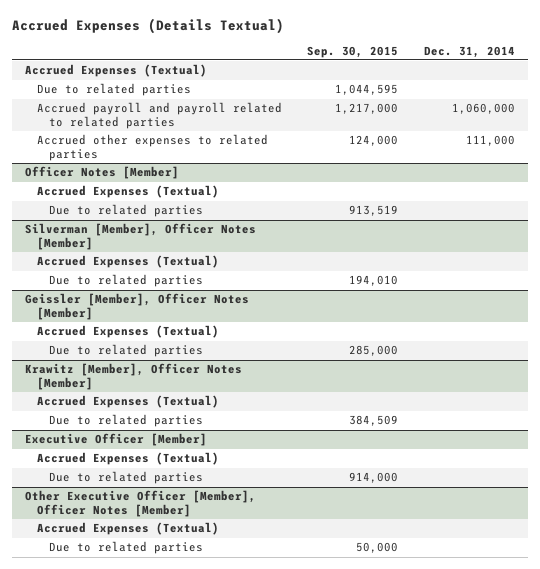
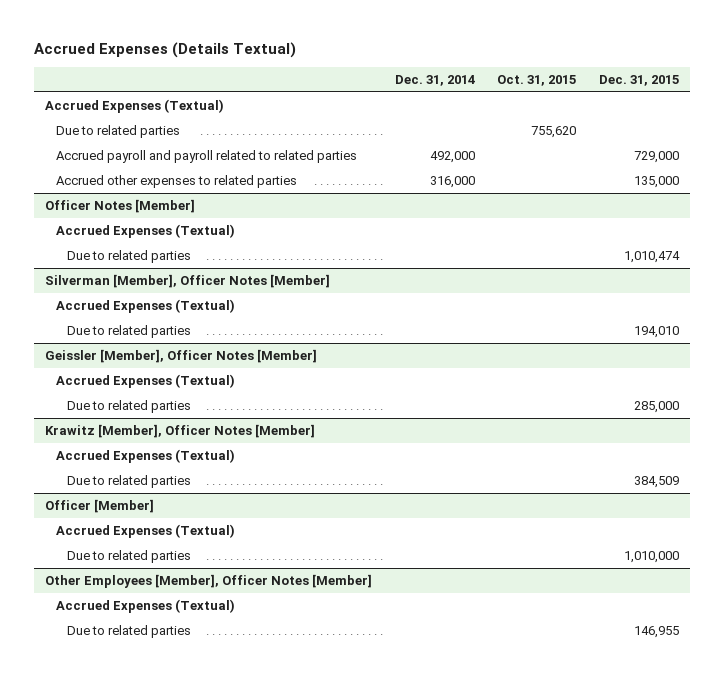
[307,45,399,58] Sep. 30, 2015 -> none
none -> [497,75,577,87] Oct. 31, 2015
none -> [599,75,680,87] Dec. 31, 2015
[452,103,516,115] 1,060,000 -> [429,151,475,164] 492,000
[466,135,516,147] 111,000 -> [429,176,475,189] 316,000
[24,433,207,447] Executive Officer [Member] -> [44,499,154,514] Officer [Member]
[24,490,256,517] Other Executive Officer [Member], Officer Notes [Member] -> [44,574,372,589] Other Employees [Member], Officer Notes [Member]

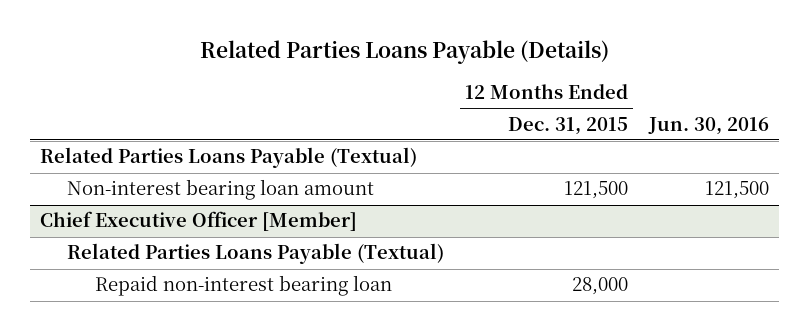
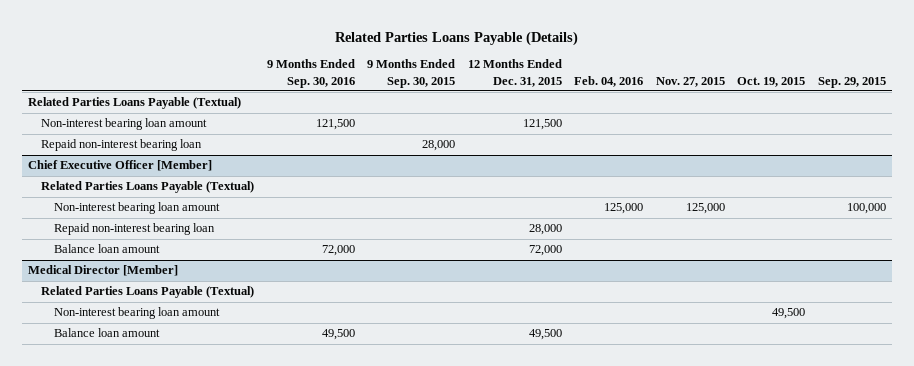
[647,116,769,135] Jun. 30, 2016 -> none
none -> [266,59,355,88] 9 Months Ended Sep. 30, 2016
none -> [367,59,456,88] 9 Months Ended Sep. 30, 2015
none -> [574,75,644,87] Feb. 04, 2016
none -> [655,76,725,87] Nov. 27, 2015
none -> [737,76,806,87] Oct. 19, 2015
none -> [817,76,886,88] Sep. 29, 2015
none -> [41,139,203,152] Repaid non-interest bearing loan
none -> [54,202,221,215] Non-interest bearing loan amount
none -> [54,244,161,254] Balance loan amount
none -> [28,265,179,277] Medical Director [Member]
none -> [41,286,255,299] Related Parties Loans Payable (Textual)
none -> [54,307,221,320] Non-interest bearing loan amount
none -> [54,328,161,338] Balance loan amount

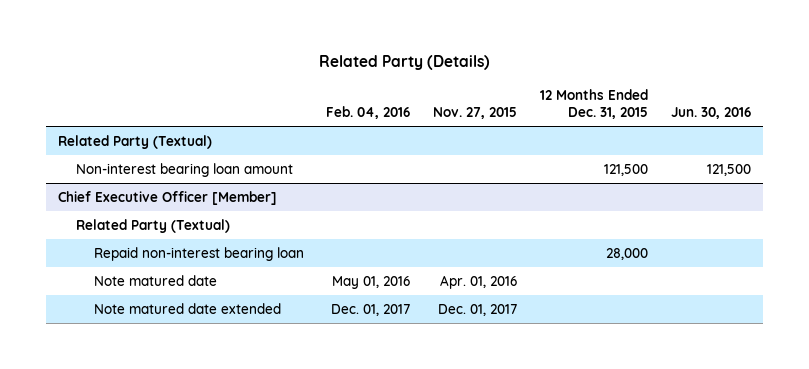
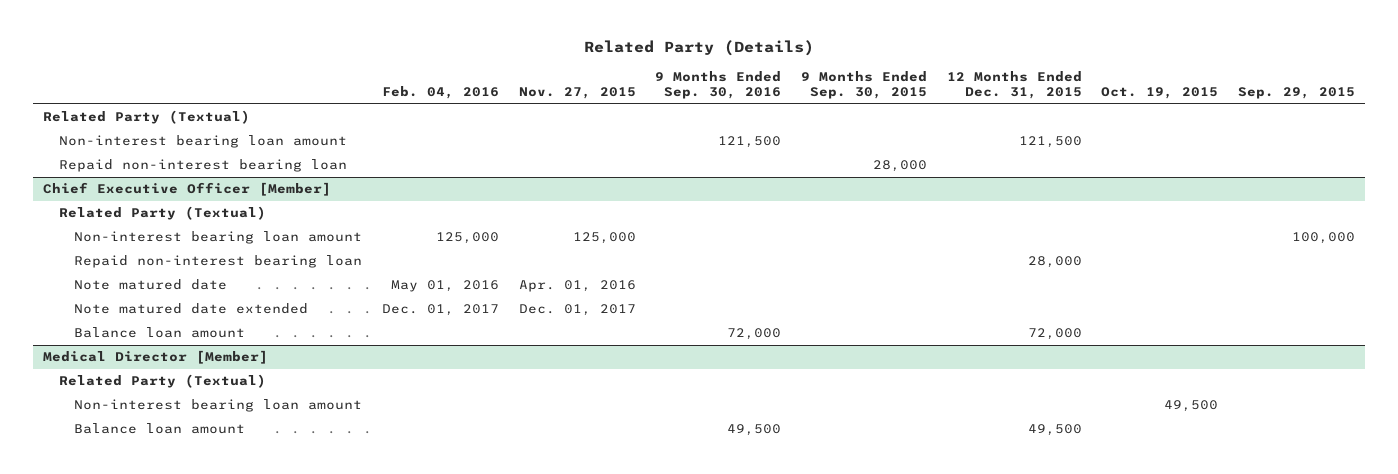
[671,106,752,119] Jun. 30, 2016 -> none
none -> [655,71,782,100] 9 Months Ended Sep. 30, 2016
none -> [801,71,928,100] 9 Months Ended Sep. 30, 2015
none -> [1101,87,1219,100] Oct. 19, 2015
none -> [1237,87,1355,100] Sep. 29, 2015
none -> [58,159,347,173] Repaid non-interest bearing loan
none -> [74,231,363,245] Non-interest bearing loan amount
none -> [74,327,246,339] Balance loan amount
none -> [42,350,268,365] Medical Director [Member]
none -> [58,374,266,389] Related Party (Textual)
none -> [74,399,363,413] Non-interest bearing loan amount
none -> [74,423,246,435] Balance loan amount

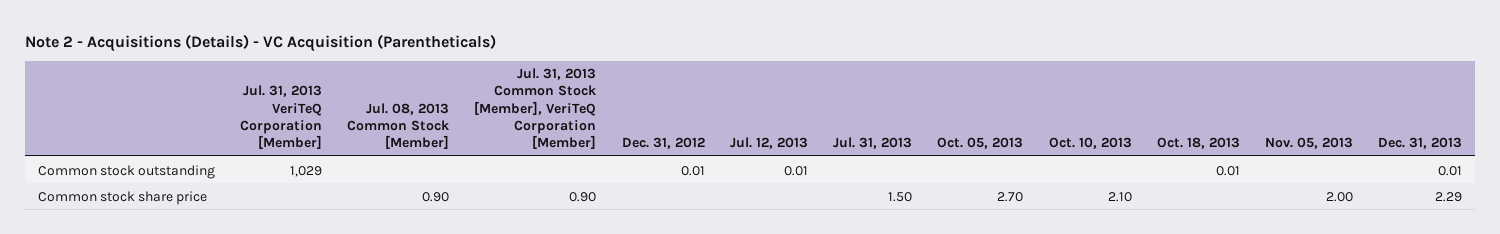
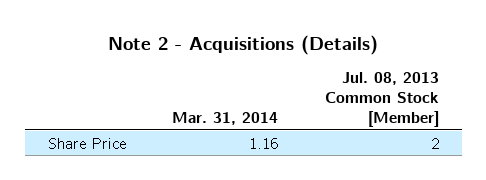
[25,33,497,52] Note 2 - Acquisitions (Details) - VC Acquisition (Parentheticals) -> [108,34,379,55] Note 2 - Acquisitions (Details)
[239,85,322,149] Jul. 31, 2013 VeriTeQ Corporation [Member] -> none
[474,68,598,149] Jul. 31, 2013 Common Stock [Member], VeriTeQ Corporation [Member] -> none
[621,136,705,149] Dec. 31, 2012 -> none
[729,136,808,149] Jul. 12, 2013 -> none
[833,136,913,149] Jul. 31, 2013 -> none
[937,136,1024,149] Oct. 05, 2013 -> none
[1048,136,1132,149] Oct. 10, 2013 -> none
[1156,136,1240,149] Oct. 18, 2013 -> none
[1265,136,1354,149] Nov. 05, 2013 -> none
[1378,136,1463,149] Dec. 31, 2013 -> none
none -> [172,112,279,126] Mar. 31, 2014
[37,164,215,179] Common stock outstanding -> none
[37,190,207,205] Common stock share price -> [47,137,126,149] Share Price
[422,191,450,202] 0.90 -> [430,137,439,149] 2

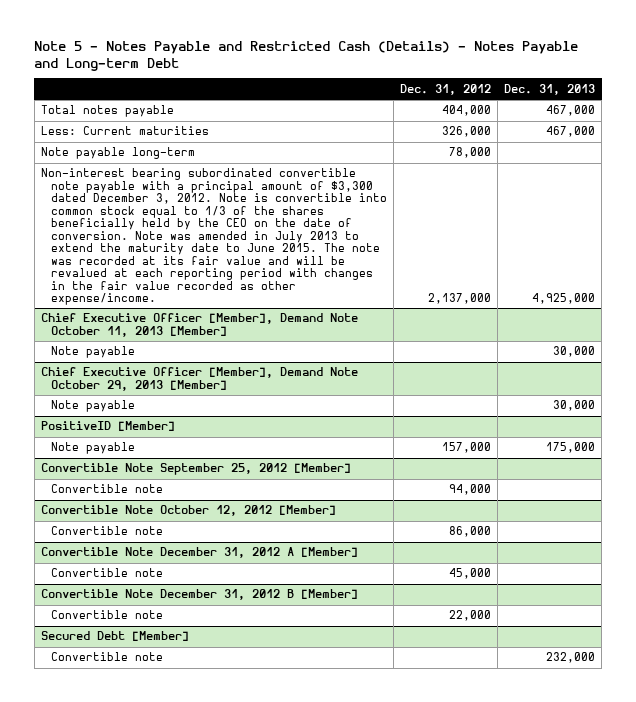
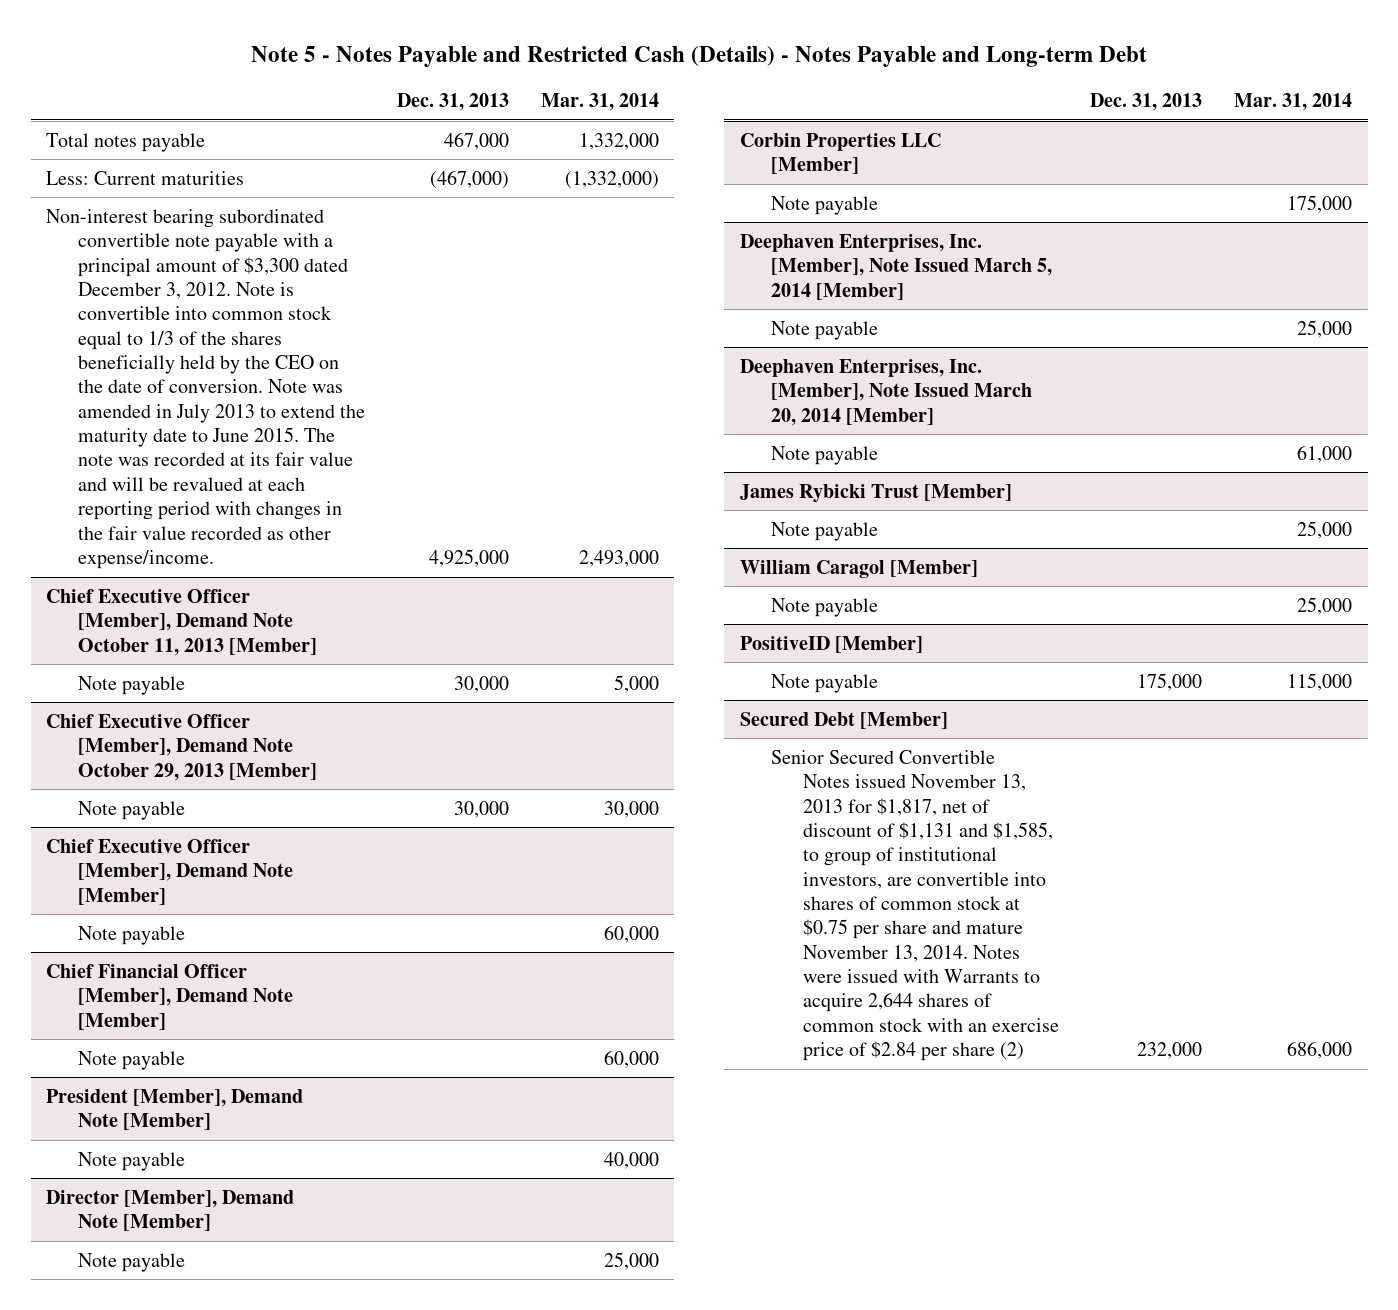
[399,83,491,95] Dec. 31, 2012 -> none
none -> [540,93,659,112] Mar. 31, 2014
[40,147,195,160] Note payable long-term -> none
[546,126,596,138] 467,000 -> [430,169,510,189] (467,000)
none -> [46,838,294,905] Chief Executive Officer [Member], Demand Note [Member]
none -> [78,925,186,945] Note payable
none -> [46,963,294,1030] Chief Financial Officer [Member], Demand Note [Member]
none -> [78,1050,186,1070] Note payable
none -> [46,1088,304,1131] President [Member], Demand Note [Member]
none -> [78,1151,186,1171] Note payable
none -> [46,1189,295,1232] Director [Member], Demand Note [Member]
none -> [78,1252,186,1272] Note payable
none -> [739,132,941,175] Corbin Properties LLC [Member]
none -> [771,195,879,215] Note payable
none -> [739,233,1053,300] Deephaven Enterprises, Inc. [Member], Note Issued March 5, 2014 [Member]
none -> [771,320,879,340] Note payable
none -> [739,358,1033,426] Deephaven Enterprises, Inc. [Member], Note Issued March 20, 2014 [Member]
none -> [771,445,879,465] Note payable
none -> [739,483,1012,503] James Rybicki Trust [Member]
none -> [771,521,879,541] Note payable
none -> [739,559,978,578] William Caragol [Member]
none -> [771,597,879,617] Note payable
[40,463,351,476] Convertible Note September 25, 2012 [Member] -> none
[50,484,163,494] Convertible note -> none
[40,505,336,517] Convertible Note October 12, 2012 [Member] -> none
[50,526,163,536] Convertible note -> none
[40,547,358,559] Convertible Note December 31, 2012 A [Member] -> none
[50,568,163,578] Convertible note -> none
[40,589,358,601] Convertible Note December 31, 2012 B [Member] -> none
[50,610,163,620] Convertible note -> none
[50,652,163,662] Convertible note -> [771,749,1059,1062] Senior Secured Convertible Notes issued November 13, 2013 for $1,817, net of discount of $1,131 and $1,585, to group of institutional investors, are convertible into shares of common stock at $0.75 per share and mature November 13, 2014. Notes were issued with Warrants to acquire 2,644 shares of common stock with an exercise price of $2.84 per share (2)

